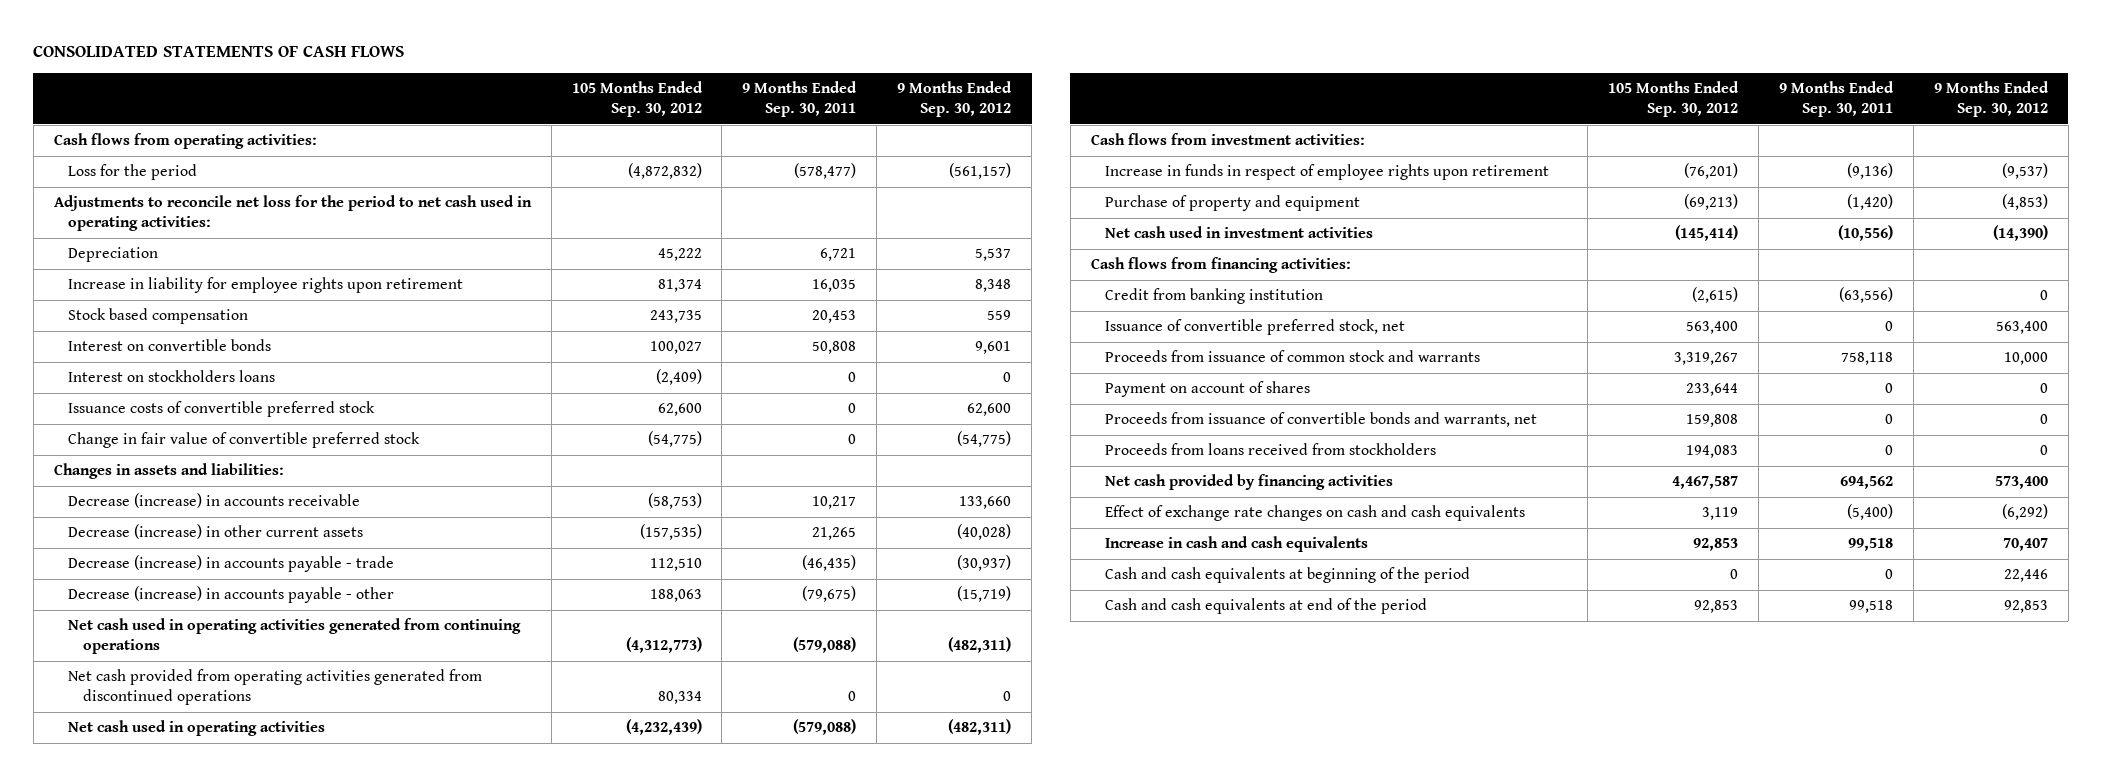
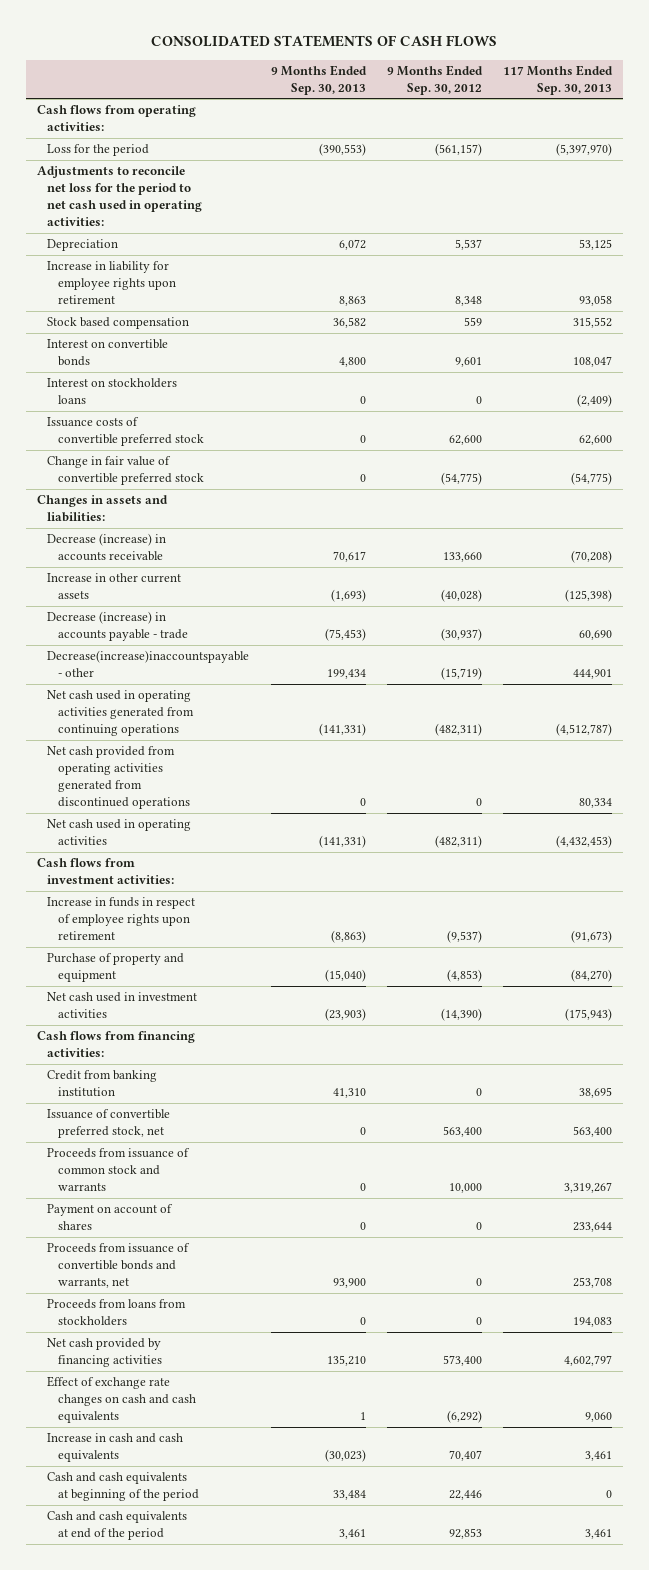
[571,81,703,117] 105 Months Ended Sep. 30, 2012 -> none
[742,81,858,117] 9 Months Ended Sep. 30, 2011 -> none
none -> [270,64,367,95] 9 Months Ended Sep. 30, 2013
none -> [503,64,614,95] 117 Months Ended Sep. 30, 2013
[68,524,364,540] Decrease (increase) in other current assets -> [47,573,182,600] Increase in other current assets
[68,586,395,604] Decrease (increase) in accounts payable - other -> [47,650,250,678] Decrease(increase)inaccountspayable - other
[1105,443,1437,456] Proceeds from loans received from stockholders -> [47,1299,187,1327] Proceeds from loans from stockholders

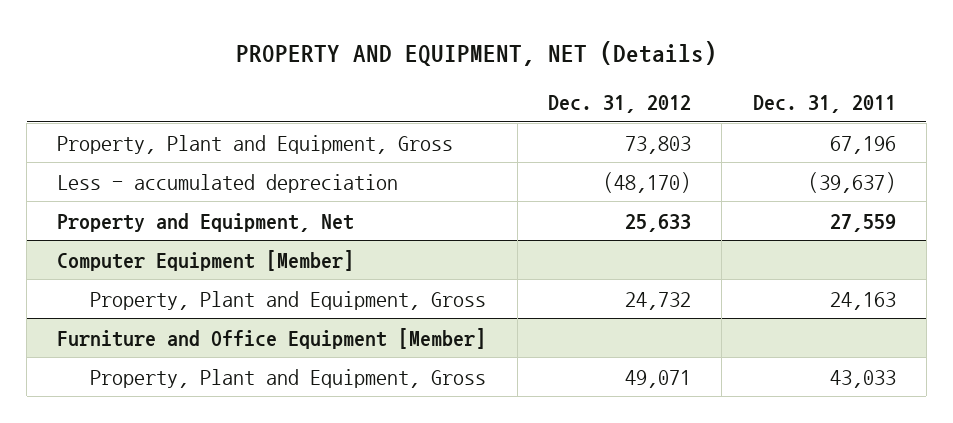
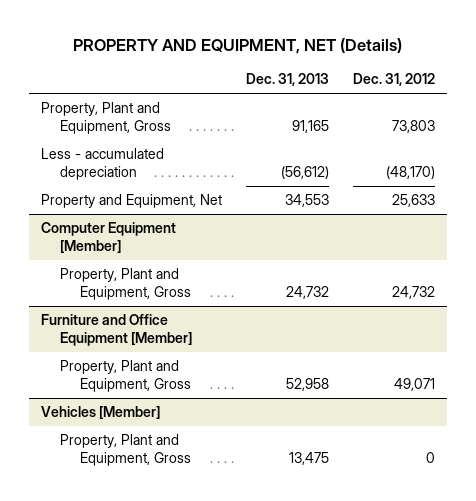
[752,95,896,114] Dec. 31, 2011 -> none
none -> [245,73,329,87] Dec. 31, 2013
none -> [41,406,161,420] Vehicles [Member]
none -> [60,434,191,466] Property, Plant and Equipment, Gross

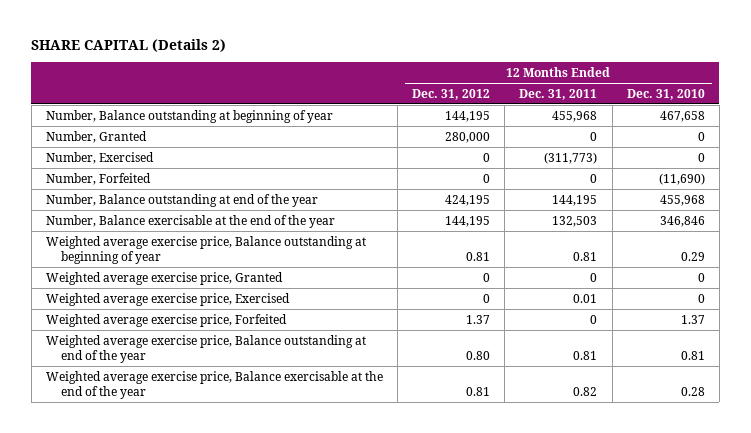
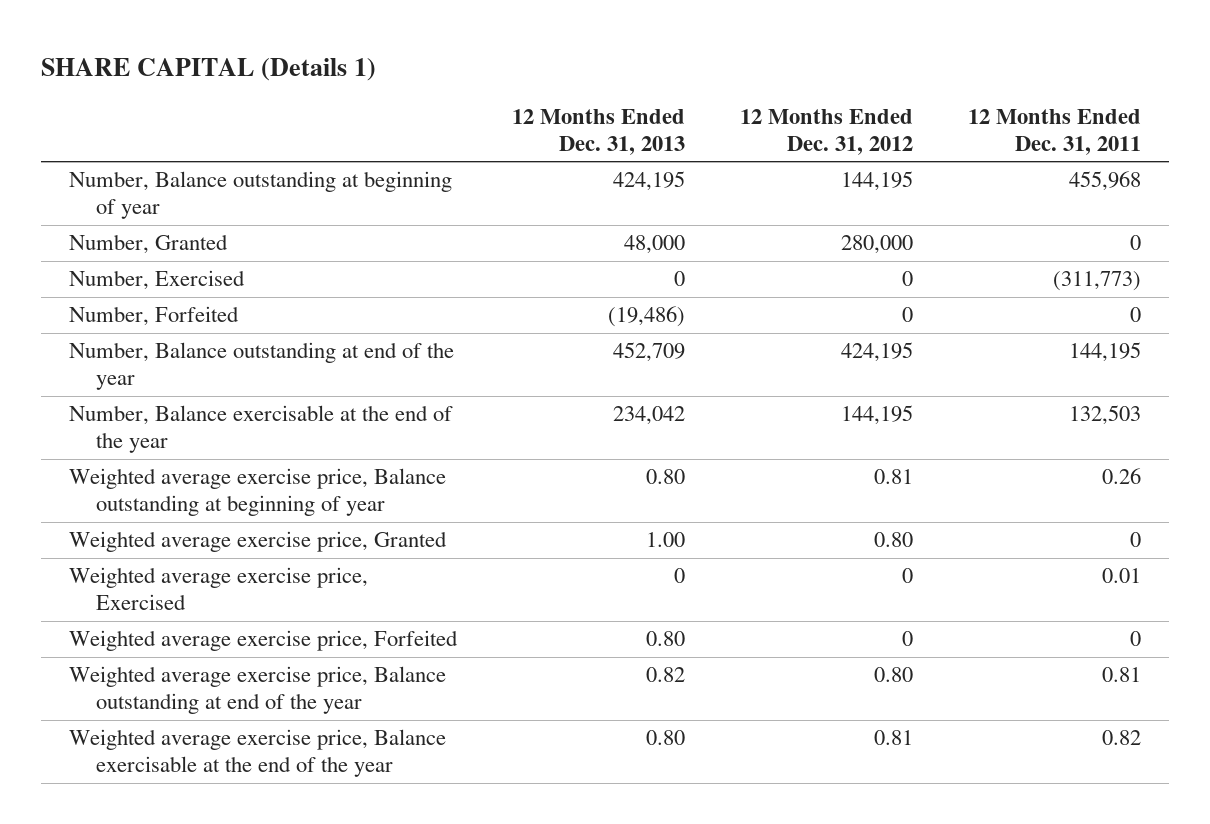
[31,39,227,53] SHARE CAPITAL (Details 2) -> [41,58,377,82] SHARE CAPITAL (Details 1)
[626,88,705,100] Dec. 31, 2010 -> none
none -> [512,109,686,155] 12 Months Ended Dec. 31, 2013
[573,252,598,262] 0.81 -> [1102,468,1142,485] 0.26
[483,272,491,282] 0 -> [874,532,914,548] 0.80
[466,314,491,324] 1.37 -> [902,631,914,647] 0

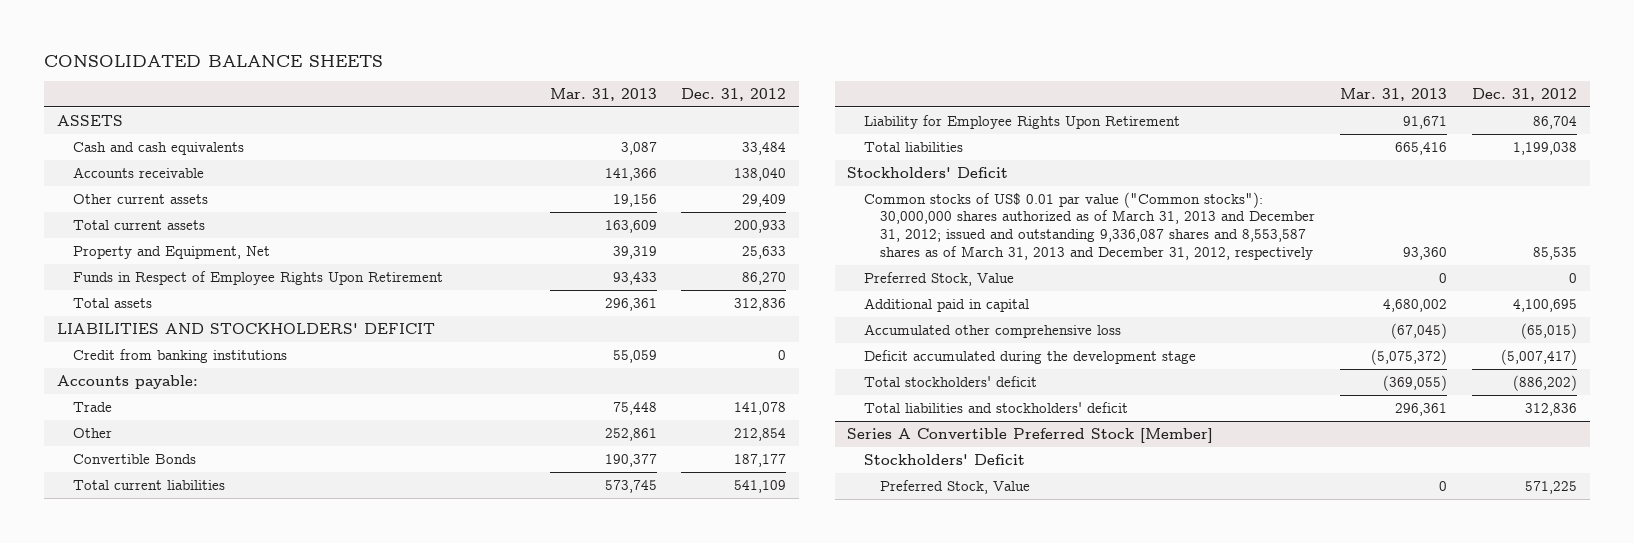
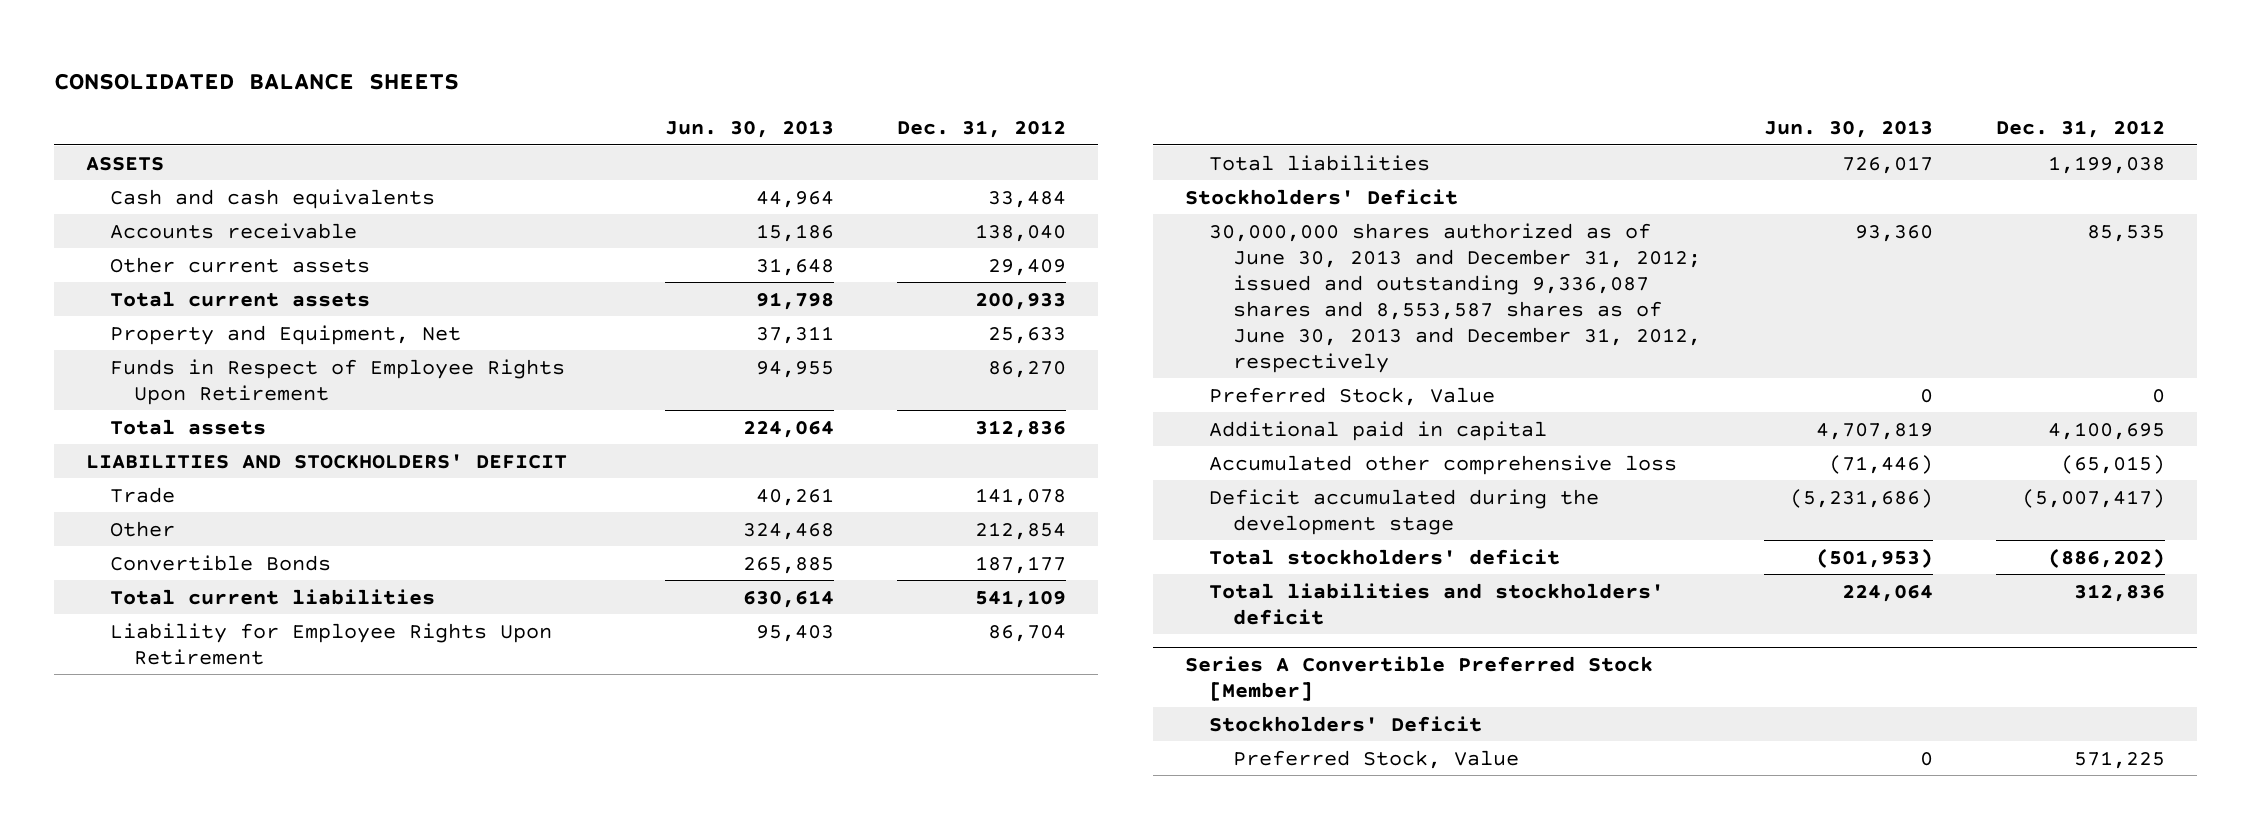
[549,87,657,101] Mar. 31, 2013 -> none
none -> [665,120,835,139] Jun. 30, 2013
[73,348,288,363] Credit from banking institutions -> none
[56,374,198,389] Accounts payable: -> none
[863,191,1316,260] Common stocks of US$ 0.01 par value ("Common stocks"): 30,000,000 shares authorized as of March 31, 2013 and December 31, 2012; issued and outstanding 9,336,087 shares and 8,553,587 shares as of March 31, 2013 and December 31, 2012, respectively -> [1208,222,1702,373] 30,000,000 shares authorized as of June 30, 2013 and December 31, 2012; issued and outstanding 9,336,087 shares and 8,553,587 shares as of June 30, 2013 and December 31, 2012, respectively

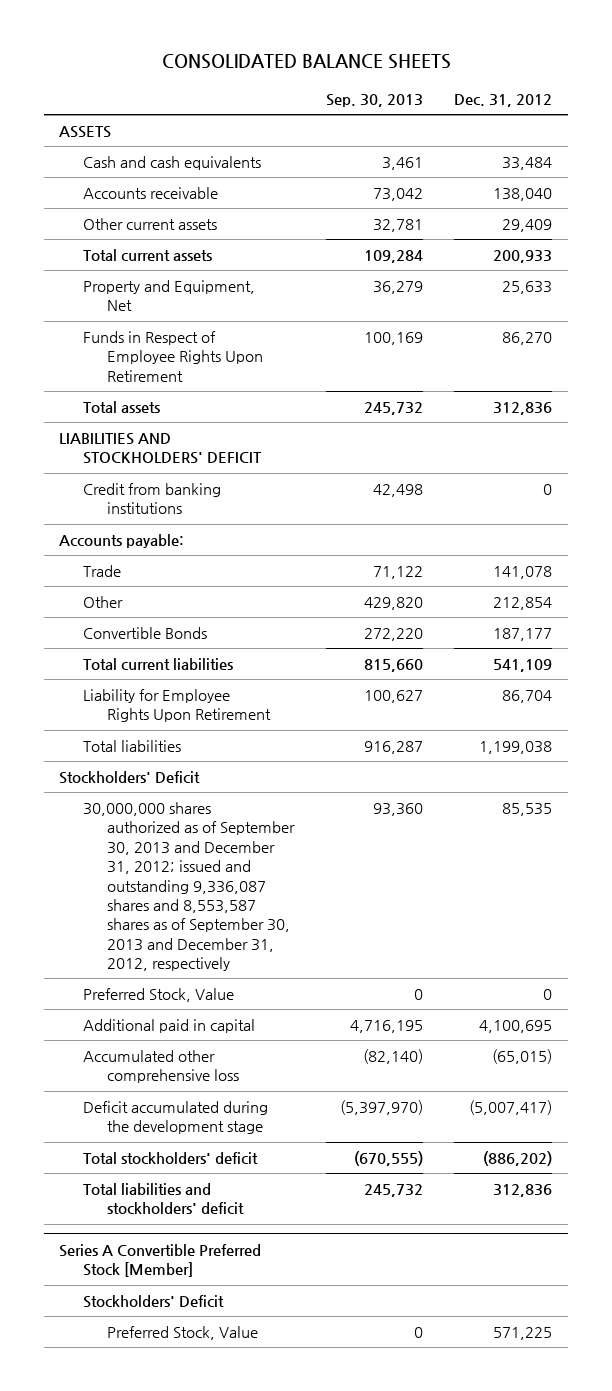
[665,120,835,139] Jun. 30, 2013 -> none
none -> [325,93,423,107] Sep. 30, 2013
none -> [83,483,222,515] Credit from banking institutions
none -> [59,534,185,549] Accounts payable:
[1208,222,1702,373] 30,000,000 shares authorized as of June 30, 2013 and December 31, 2012; issued and outstanding 9,336,087 shares and 8,553,587 shares as of June 30, 2013 and December 31, 2012, respectively -> [83,802,296,972] 30,000,000 shares authorized as of September 30, 2013 and December 31, 2012; issued and outstanding 9,336,087 shares and 8,553,587 shares as of September 30, 2013 and December 31, 2012, respectively

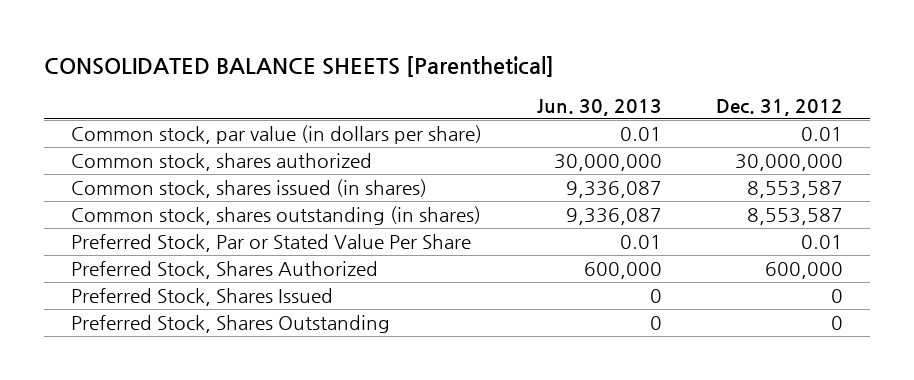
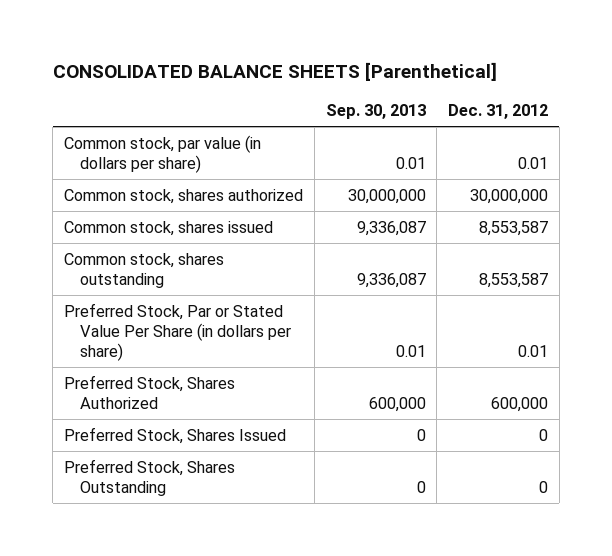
[536,98,662,116] Jun. 30, 2013 -> none
none -> [325,104,426,120] Sep. 30, 2013
[71,179,428,199] Common stock, shares issued (in shares) -> [64,220,274,236] Common stock, shares issued
[71,206,482,226] Common stock, shares outstanding (in shares) -> [64,252,225,288] Common stock, shares outstanding
[71,234,472,253] Preferred Stock, Par or Stated Value Per Share -> [64,302,292,361] Preferred Stock, Par or Stated Value Per Share (in dollars per share)

